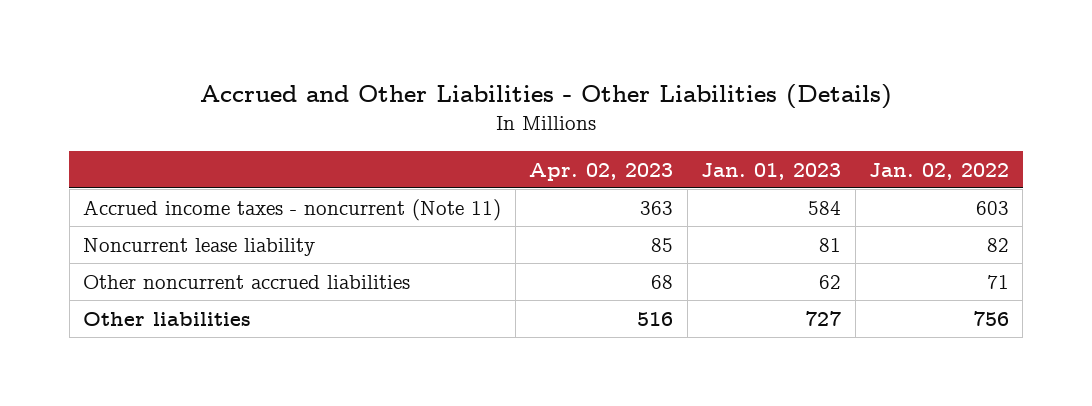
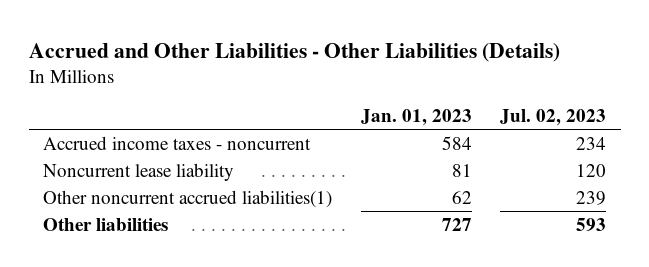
[529,162,674,181] Apr. 02, 2023 -> none
[869,162,1010,180] Jan. 02, 2022 -> none
none -> [500,108,607,126] Jul. 02, 2023
[83,198,502,221] Accrued income taxes - noncurrent (Note 11) -> [42,135,311,150] Accrued income taxes - noncurrent
[83,274,411,289] Other noncurrent accrued liabilities -> [42,189,332,208] Other noncurrent accrued liabilities(1)

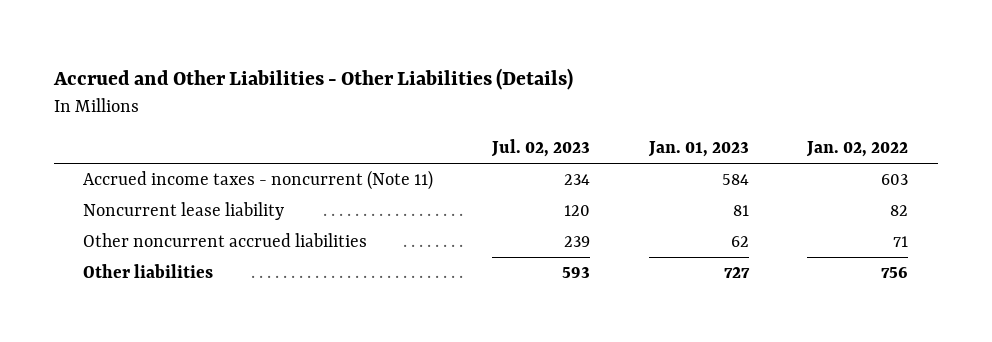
none -> [806,141,909,158] Jan. 02, 2022
[42,135,311,150] Accrued income taxes - noncurrent -> [83,170,434,191] Accrued income taxes - noncurrent (Note 11)
[42,189,332,208] Other noncurrent accrued liabilities(1) -> [83,233,368,248] Other noncurrent accrued liabilities

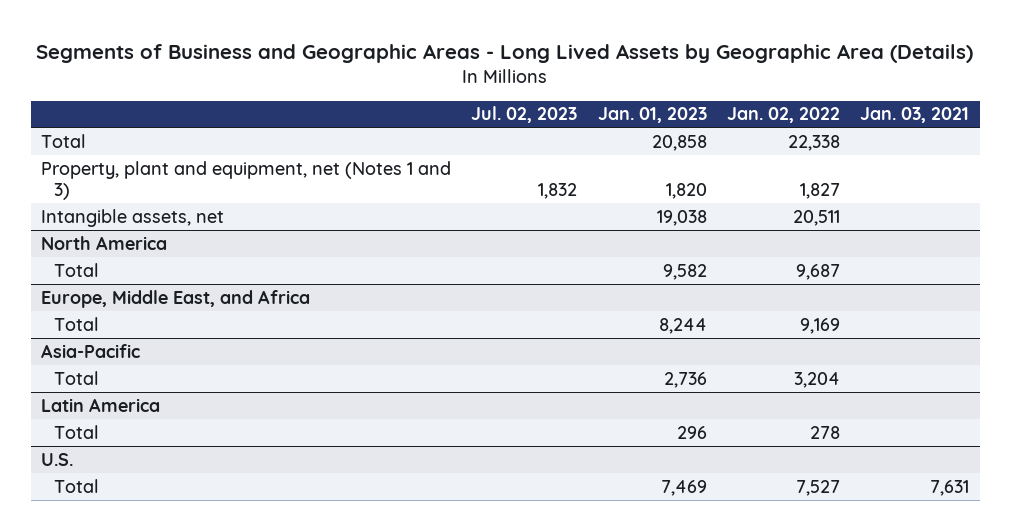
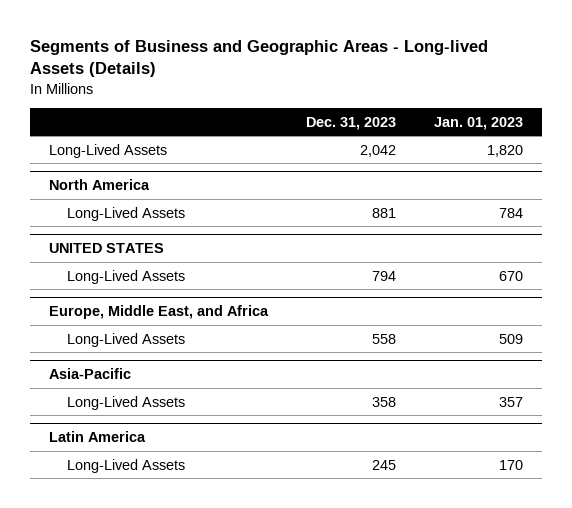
[36,43,974,63] Segments of Business and Geographic Areas - Long Lived Assets by Geographic Area (Details) -> [29,40,488,78] Segments of Business and Geographic Areas - Long-lived Assets (Details)
[471,106,578,124] Jul. 02, 2023 -> none
[727,107,841,124] Jan. 02, 2022 -> none
[860,107,970,124] Jan. 03, 2021 -> none
none -> [305,116,396,130] Dec. 31, 2023
[41,133,87,148] Total -> none
[41,208,225,227] Intangible assets, net -> none
[41,160,452,200] Property, plant and equipment, net (Notes 1 and 3) -> [48,143,167,158] Long-Lived Assets
[53,262,99,277] Total -> none
none -> [66,206,185,221] Long-Lived Assets
none -> [48,243,164,254] UNITED STATES
none -> [66,269,185,284] Long-Lived Assets
[53,316,99,331] Total -> none
none -> [66,332,185,347] Long-Lived Assets
[53,370,99,385] Total -> none
none -> [66,395,185,410] Long-Lived Assets
[53,424,99,439] Total -> none
[41,452,74,466] U.S. -> none
[53,478,99,493] Total -> none
none -> [66,458,185,473] Long-Lived Assets

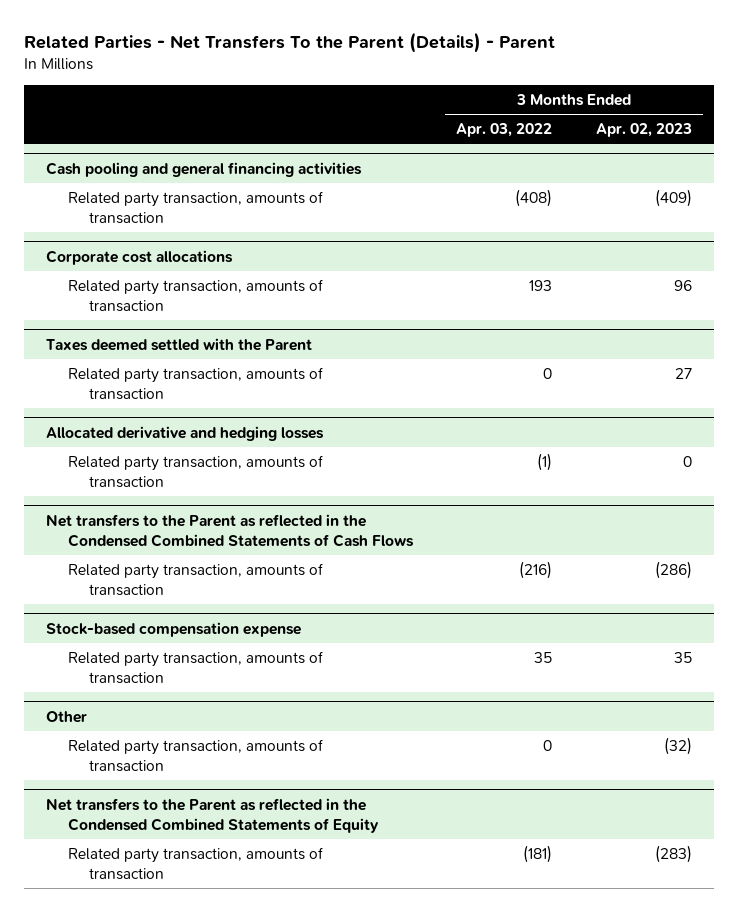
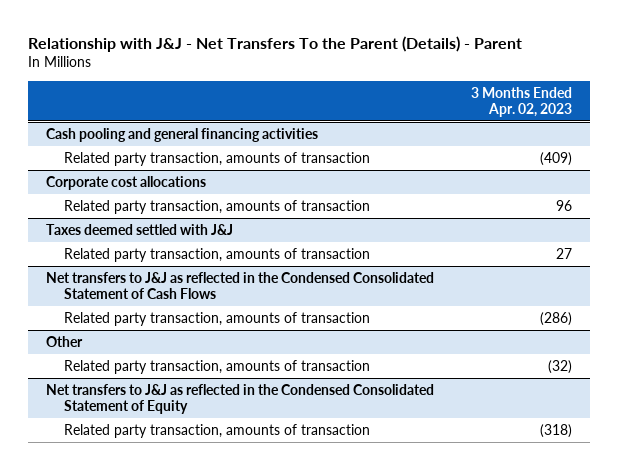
[23,32,555,54] Related Parties - Net Transfers To the Parent (Details) - Parent -> [28,36,523,53] Relationship with J&J - Net Transfers To the Parent (Details) - Parent
[456,122,553,137] Apr. 03, 2022 -> none
[45,337,312,351] Taxes deemed settled with the Parent -> [46,223,234,235] Taxes deemed settled with J&J
[67,454,323,488] Related party transaction, amounts of transaction -> none
[45,513,414,547] Net transfers to the Parent as reflected in the Condensed Combined Statements of Cash Flows -> none
[45,425,324,441] Allocated derivative and hedging losses -> [46,271,435,299] Net transfers to J&J as reflected in the Condensed Consolidated Statement of Cash Flows
[45,621,301,637] Stock-based compensation expense -> none
[67,650,323,684] Related party transaction, amounts of transaction -> none
[45,797,379,833] Net transfers to the Parent as reflected in the Condensed Combined Statements of Equity -> [46,383,435,414] Net transfers to J&J as reflected in the Condensed Consolidated Statement of Equity
[654,844,692,863] (283) -> [539,423,572,438] (318)

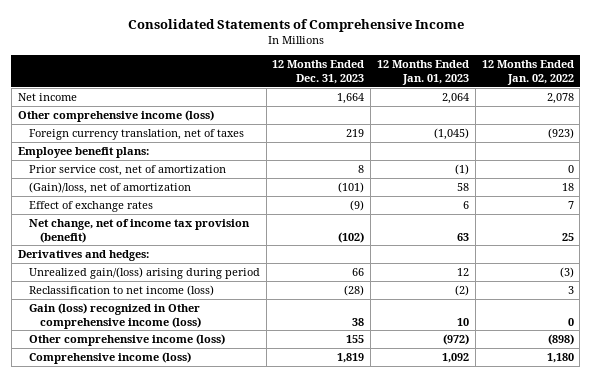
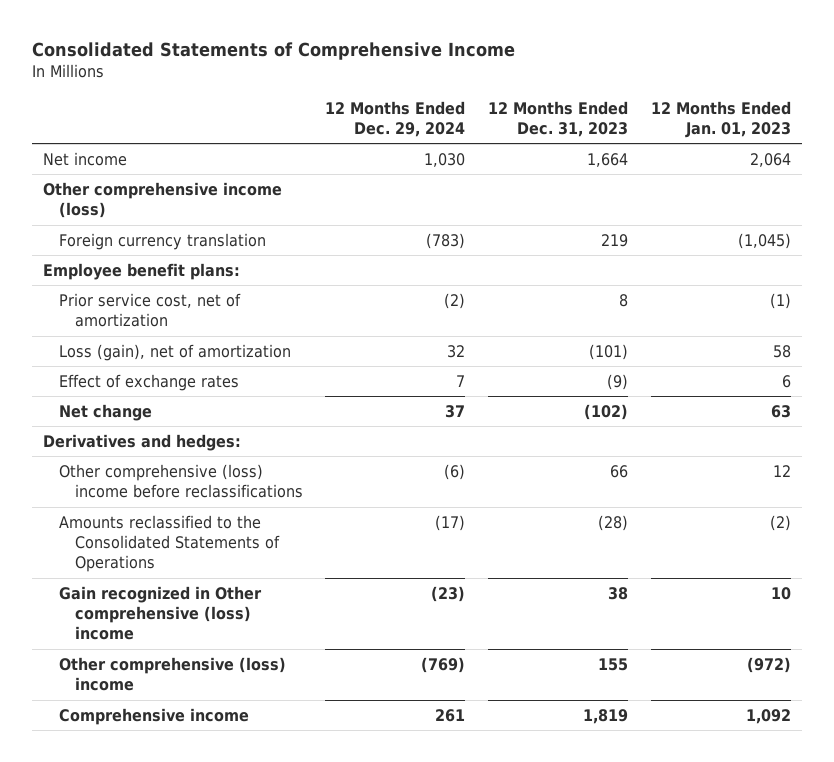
[481,60,574,85] 12 Months Ended Jan. 02, 2022 -> none
none -> [325,100,466,137] 12 Months Ended Dec. 29, 2024
[28,128,244,140] Foreign currency translation, net of taxes -> [58,232,266,250] Foreign currency translation
[28,181,191,194] (Gain)/loss, net of amortization -> [58,343,291,361] Loss (gain), net of amortization
[28,218,250,243] Net change, net of income tax provision (benefit) -> [58,403,152,421] Net change
[28,266,260,279] Unrealized gain/(loss) arising during period -> [58,463,303,499] Other comprehensive (loss) income before reclassifications
[28,284,214,296] Reclassification to net income (loss) -> [58,514,280,573] Amounts reclassified to the Consolidated Statements of Operations
[28,302,202,329] Gain (loss) recognized in Other comprehensive income (loss) -> [58,585,262,641] Gain recognized in Other comprehensive (loss) income
[28,333,225,346] Other comprehensive income (loss) -> [58,656,286,692] Other comprehensive (loss) income
[28,351,191,364] Comprehensive income (loss) -> [58,707,249,725] Comprehensive income

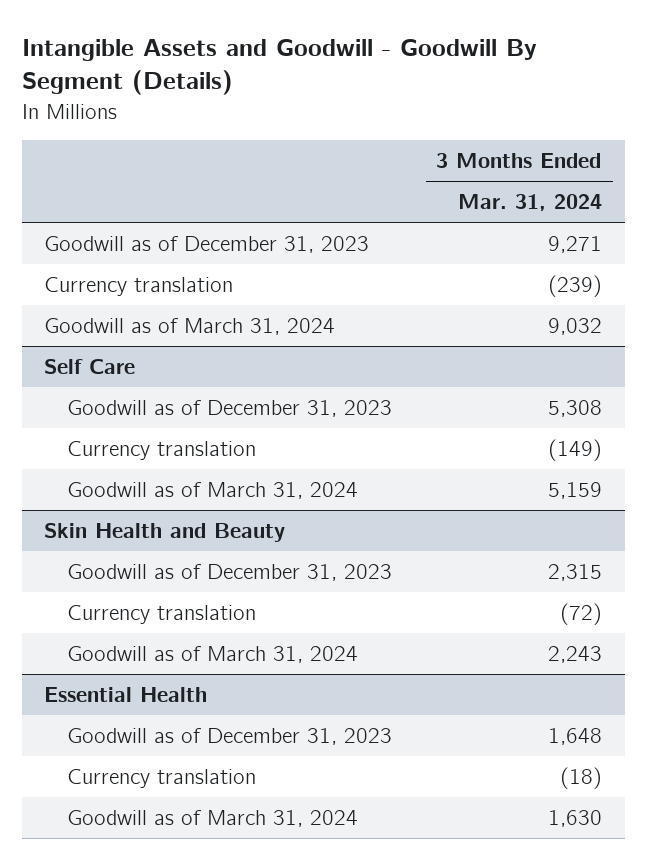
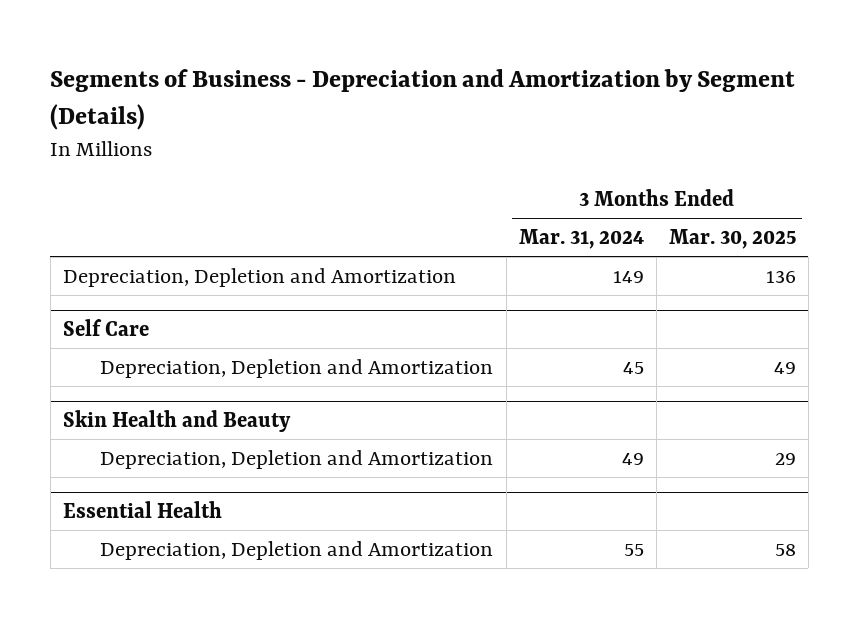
[21,38,537,96] Intangible Assets and Goodwill - Goodwill By Segment (Details) -> [50,69,796,131] Segments of Business - Depreciation and Amortization by Segment (Details)
none -> [668,229,796,250] Mar. 30, 2025
[44,236,370,254] Goodwill as of December 31, 2023 -> none
[44,277,234,297] Currency translation -> none
[44,318,336,336] Goodwill as of March 31, 2024 -> none
none -> [62,267,456,287] Depreciation, Depletion and Amortization
[66,400,392,418] Goodwill as of December 31, 2023 -> none
[66,441,256,461] Currency translation -> none
[66,482,358,500] Goodwill as of March 31, 2024 -> none
none -> [100,358,494,378] Depreciation, Depletion and Amortization
[66,564,392,582] Goodwill as of December 31, 2023 -> none
[66,605,256,625] Currency translation -> none
[66,646,358,664] Goodwill as of March 31, 2024 -> none
none -> [100,449,494,469] Depreciation, Depletion and Amortization
[66,728,392,746] Goodwill as of December 31, 2023 -> none
[66,769,256,789] Currency translation -> none
[66,810,358,828] Goodwill as of March 31, 2024 -> none
none -> [100,540,494,560] Depreciation, Depletion and Amortization

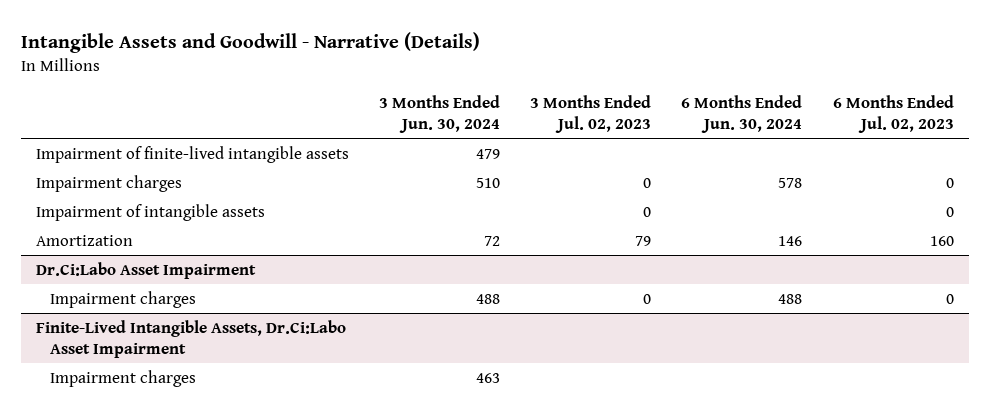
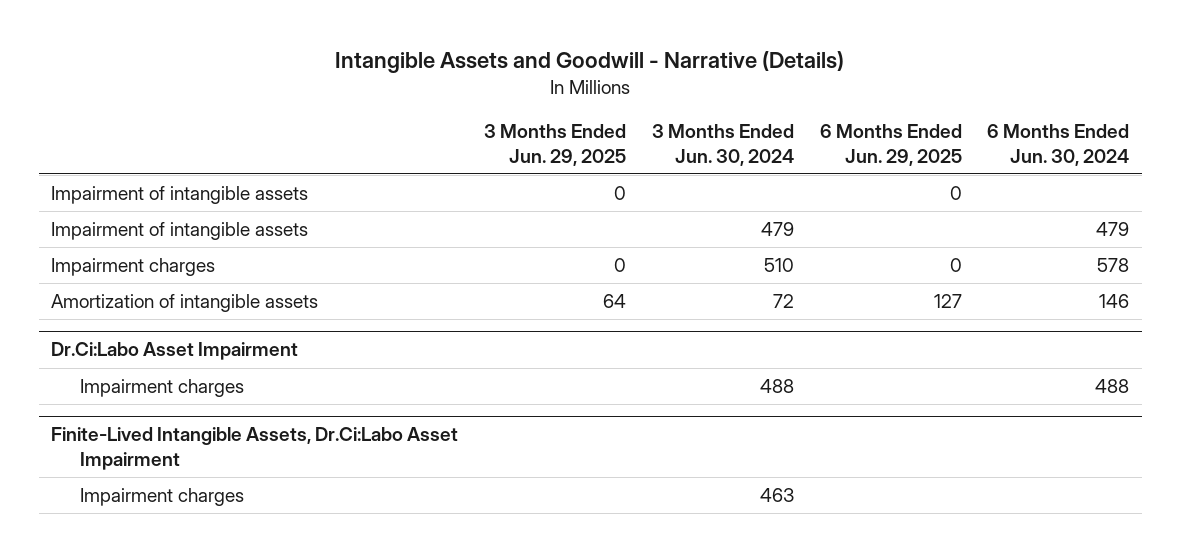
[530,94,652,133] 3 Months Ended Jul. 02, 2023 -> none
[832,94,954,133] 6 Months Ended Jul. 02, 2023 -> none
none -> [484,124,627,166] 3 Months Ended Jun. 29, 2025
none -> [819,124,962,166] 6 Months Ended Jun. 29, 2025
[36,145,350,163] Impairment of finite-lived intangible assets -> none
none -> [51,222,309,241] Impairment of intangible assets
[36,174,183,192] Impairment charges -> [51,258,216,277] Impairment charges
[36,234,134,246] Amortization -> [51,294,319,313] Amortization of intangible assets

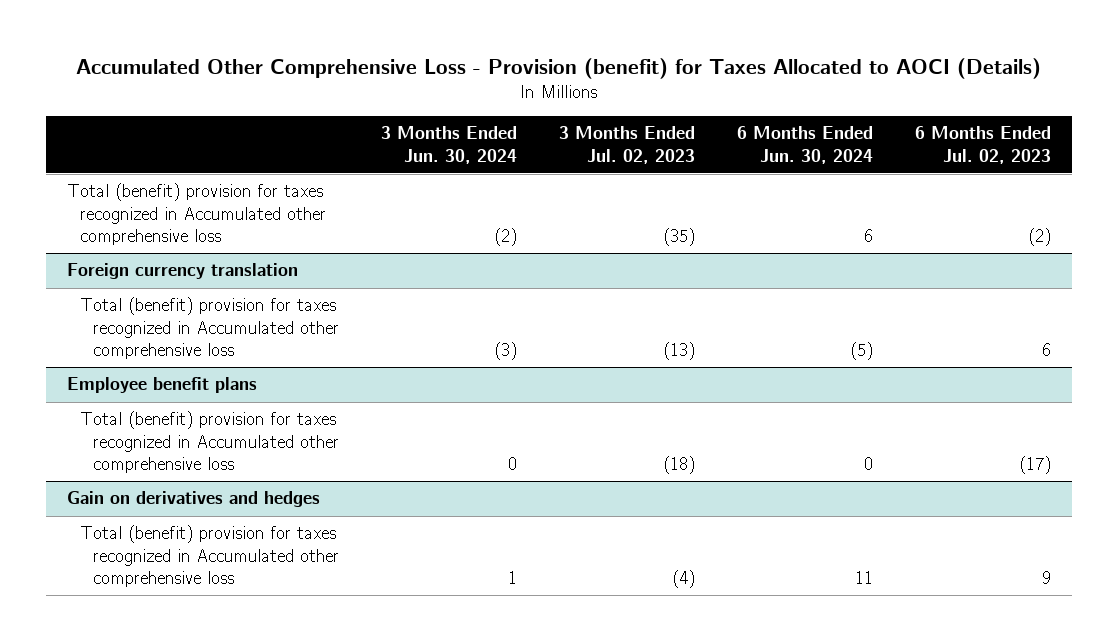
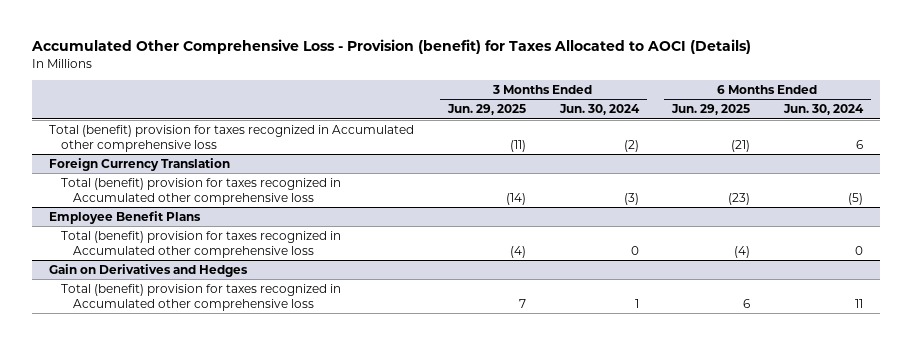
[559,126,696,164] 3 Months Ended Jul. 02, 2023 -> none
[915,126,1052,164] 6 Months Ended Jul. 02, 2023 -> none
none -> [446,104,526,116] Jun. 29, 2025
none -> [671,104,751,116] Jun. 29, 2025
[67,263,299,280] Foreign currency translation -> [49,157,231,171] Foreign Currency Translation
[67,377,258,394] Employee benefit plans -> [49,210,202,224] Employee Benefit Plans
[67,491,321,508] Gain on derivatives and hedges -> [49,263,249,277] Gain on Derivatives and Hedges

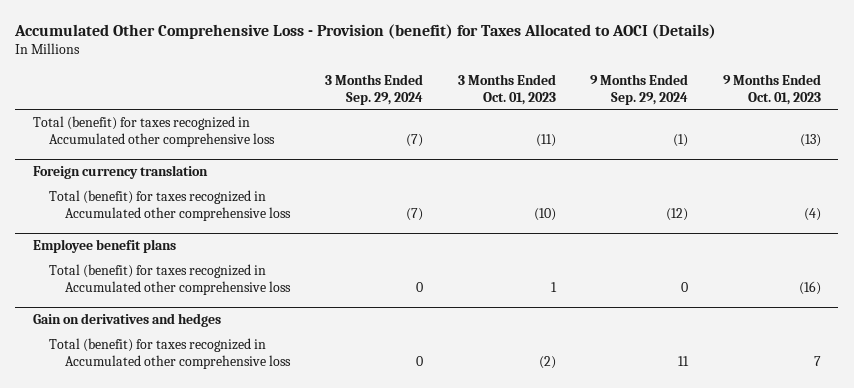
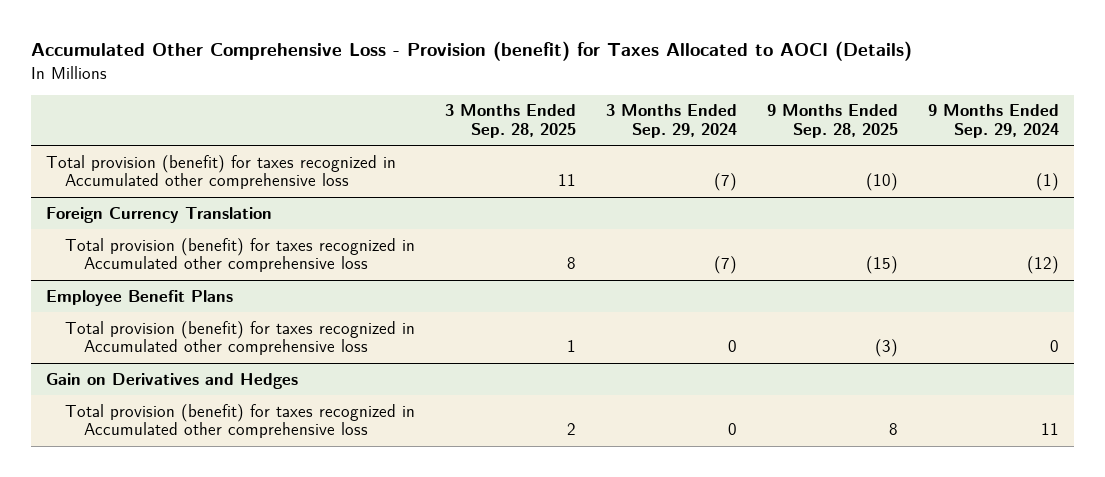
[457,73,556,105] 3 Months Ended Oct. 01, 2023 -> none
[723,73,822,105] 9 Months Ended Oct. 01, 2023 -> none
none -> [444,104,576,139] 3 Months Ended Sep. 28, 2025
none -> [766,104,898,139] 9 Months Ended Sep. 28, 2025
[32,115,276,147] Total (benefit) for taxes recognized in Accumulated other comprehensive loss -> [46,154,397,190] Total provision (benefit) for taxes recognized in Accumulated other comprehensive loss
[32,165,208,180] Foreign currency translation -> [46,206,273,223] Foreign Currency Translation
[49,189,292,221] Total (benefit) for taxes recognized in Accumulated other comprehensive loss -> [64,237,415,273] Total provision (benefit) for taxes recognized in Accumulated other comprehensive loss
[32,239,176,254] Employee benefit plans -> [46,289,234,306] Employee Benefit Plans
[49,263,292,295] Total (benefit) for taxes recognized in Accumulated other comprehensive loss -> [64,320,415,356] Total provision (benefit) for taxes recognized in Accumulated other comprehensive loss
[32,313,221,328] Gain on derivatives and hedges -> [46,372,299,389] Gain on Derivatives and Hedges
[49,337,292,369] Total (benefit) for taxes recognized in Accumulated other comprehensive loss -> [64,403,415,439] Total provision (benefit) for taxes recognized in Accumulated other comprehensive loss

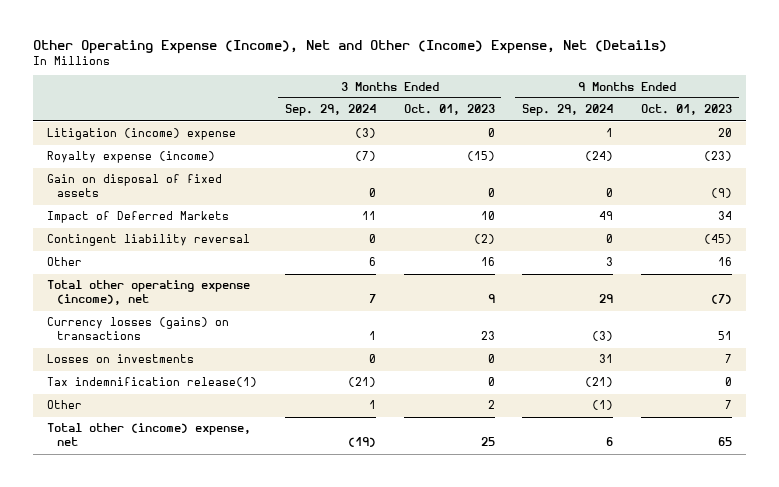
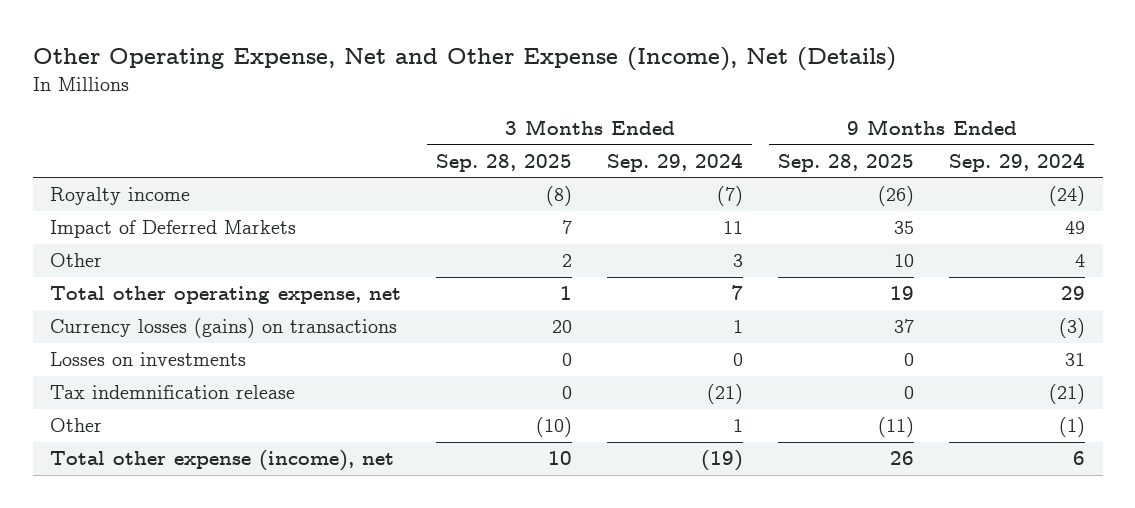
[33,39,668,54] Other Operating Expense (Income), Net and Other (Income) Expense, Net (Details) -> [32,46,896,71] Other Operating Expense, Net and Other Expense (Income), Net (Details)
[403,104,495,116] Oct. 01, 2023 -> none
[641,104,733,116] Oct. 01, 2023 -> none
none -> [436,153,573,172] Sep. 28, 2025
none -> [778,153,915,172] Sep. 28, 2025
[46,128,236,141] Litigation (income) expense -> none
[46,174,222,198] Gain on disposal of fixed assets -> none
[46,151,215,164] Royalty expense (income) -> [50,187,191,206] Royalty income
[46,234,250,247] Contingent liability reversal -> none
[368,257,376,267] 6 -> [733,254,744,268] 3
[606,257,614,267] 3 -> [1075,254,1086,268] 4
[46,280,250,306] Total other operating expense (income), net -> [50,286,402,305] Total other operating expense, net
[46,377,257,388] Tax indemnification release(1) -> [50,385,296,400] Tax indemnification release
[46,423,251,447] Total other (income) expense, net -> [50,450,395,472] Total other expense (income), net

